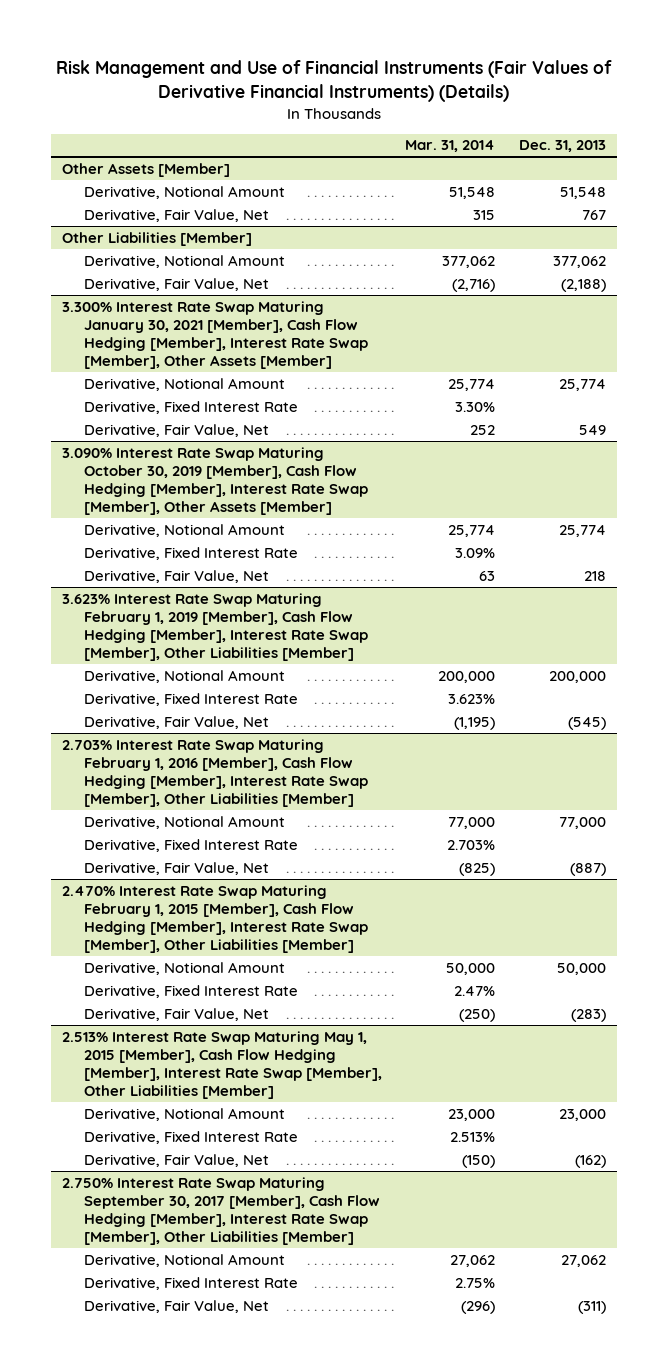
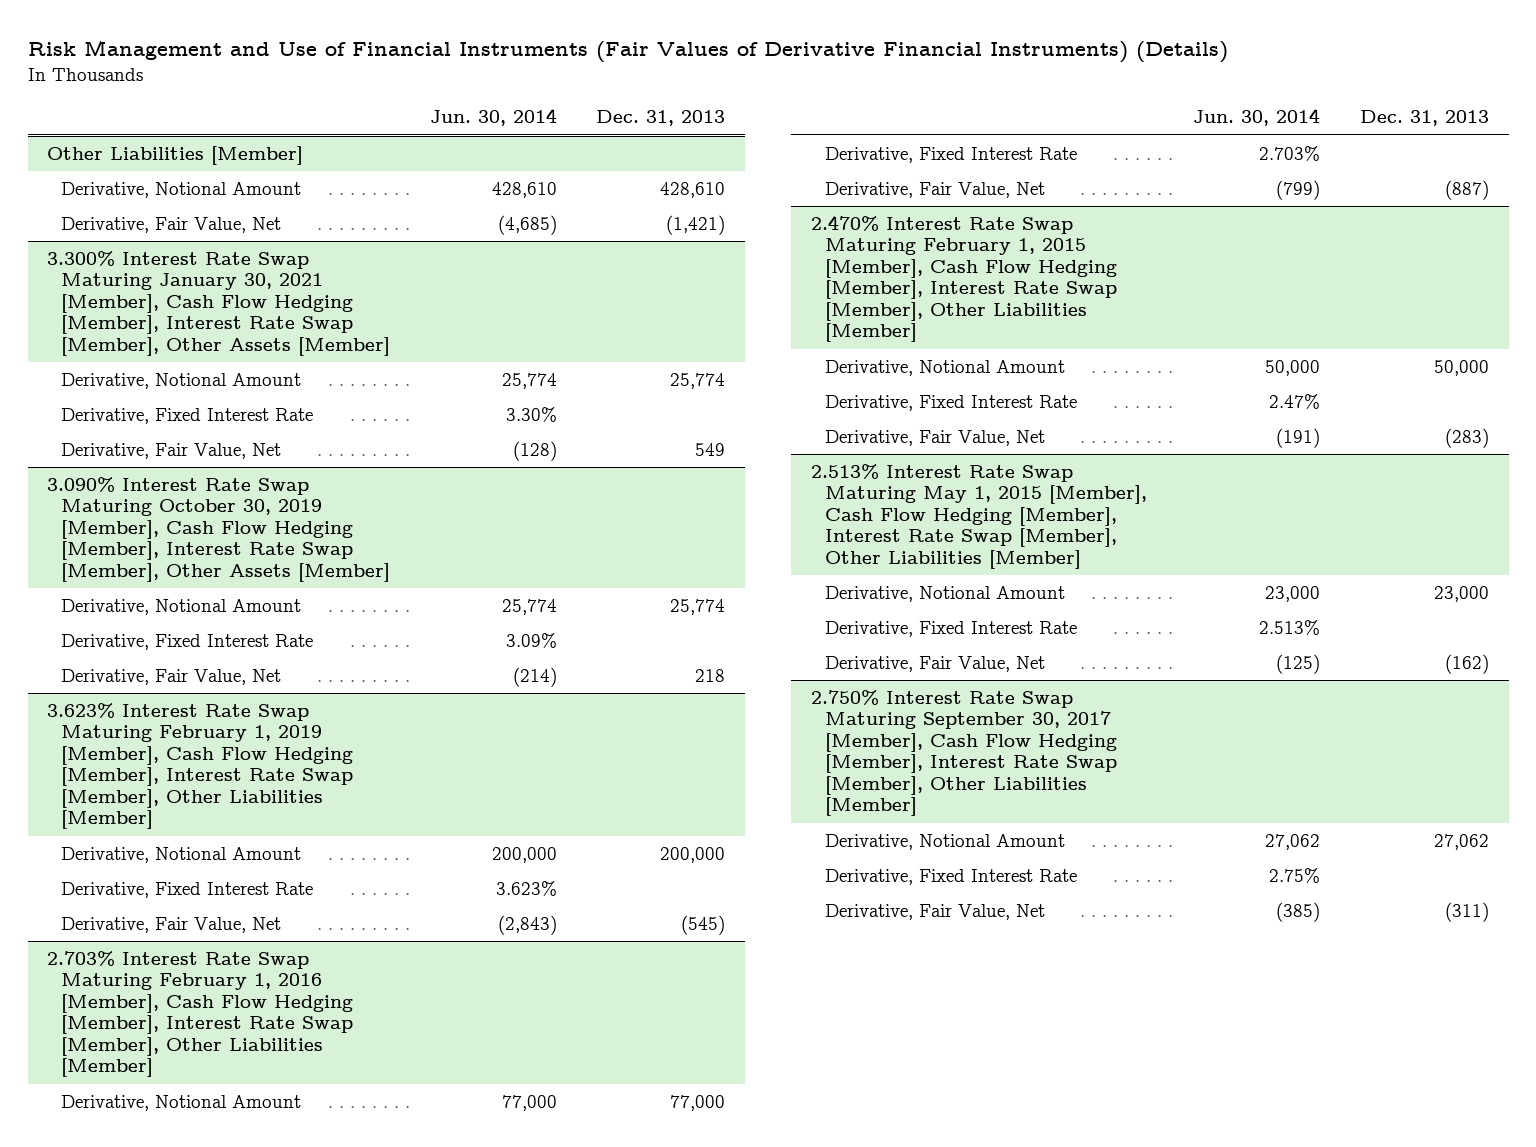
[405,140,496,153] Mar. 31, 2014 -> none
none -> [429,108,557,127] Jun. 30, 2014
[62,162,231,177] Other Assets [Member] -> none
[84,185,286,199] Derivative, Notional Amount -> none
[84,208,270,222] Derivative, Fair Value, Net -> none
[552,255,606,268] 377,062 -> [660,181,726,198] 428,610
[560,278,606,292] (2,188) -> [666,214,726,235] (1,421)

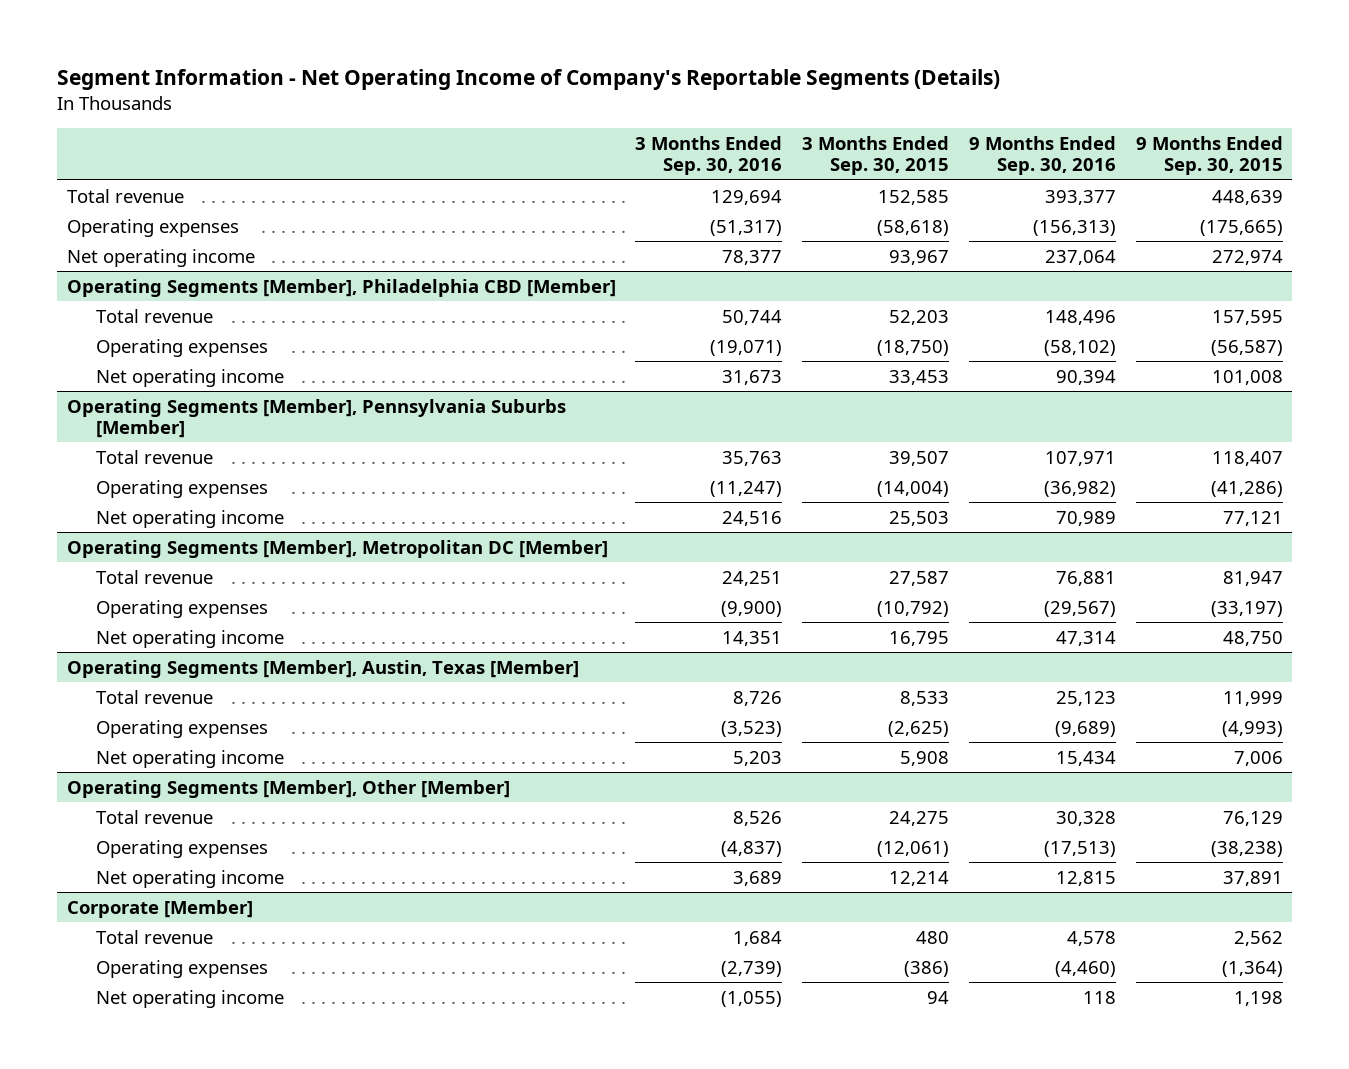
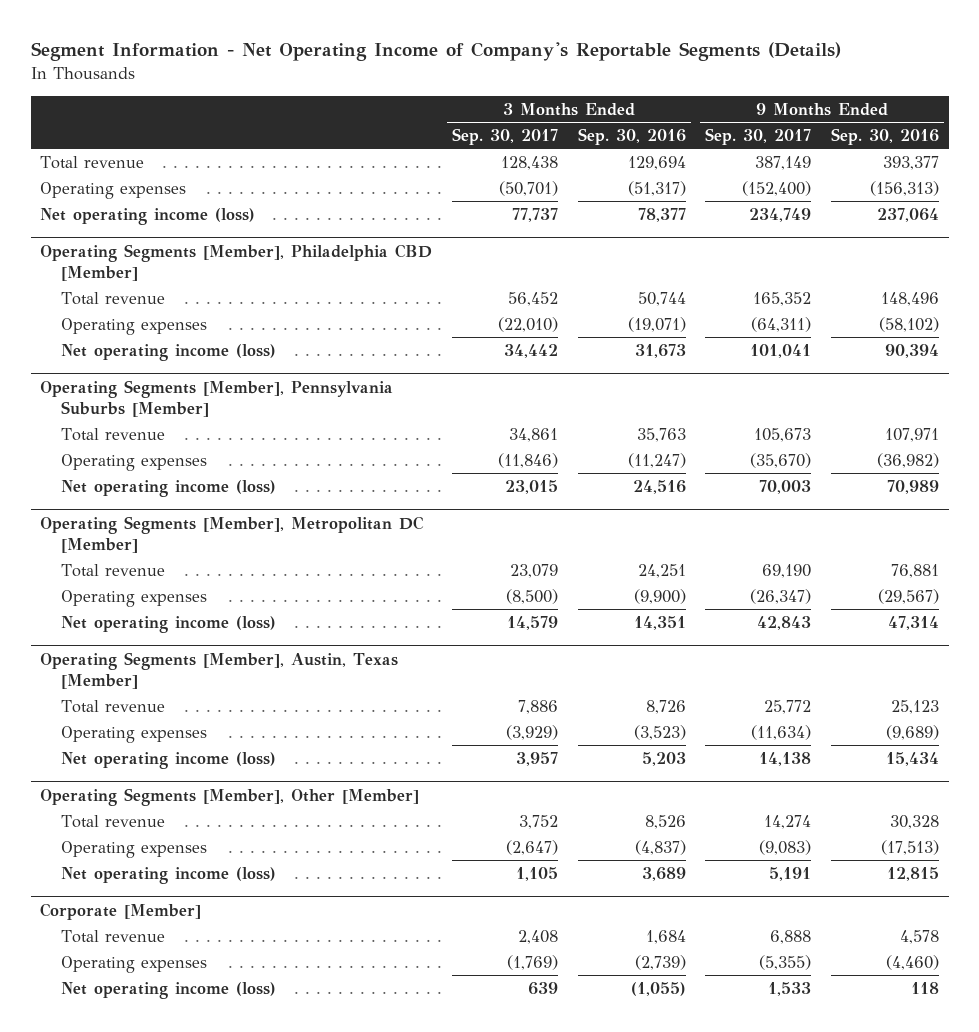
[802,135,950,176] 3 Months Ended Sep. 30, 2015 -> none
[1135,135,1283,176] 9 Months Ended Sep. 30, 2015 -> none
none -> [452,127,559,145] Sep. 30, 2017
none -> [705,127,812,145] Sep. 30, 2017
[66,248,255,267] Net operating income -> [40,207,256,225] Net operating income (loss)
[95,368,284,387] Net operating income -> [61,343,277,361] Net operating income (loss)
[95,509,284,528] Net operating income -> [61,479,277,497] Net operating income (loss)
[95,629,284,648] Net operating income -> [61,615,277,633] Net operating income (loss)
[95,749,284,768] Net operating income -> [61,751,277,769] Net operating income (loss)
[95,869,284,888] Net operating income -> [61,866,277,884] Net operating income (loss)
[95,989,284,1008] Net operating income -> [61,981,277,999] Net operating income (loss)

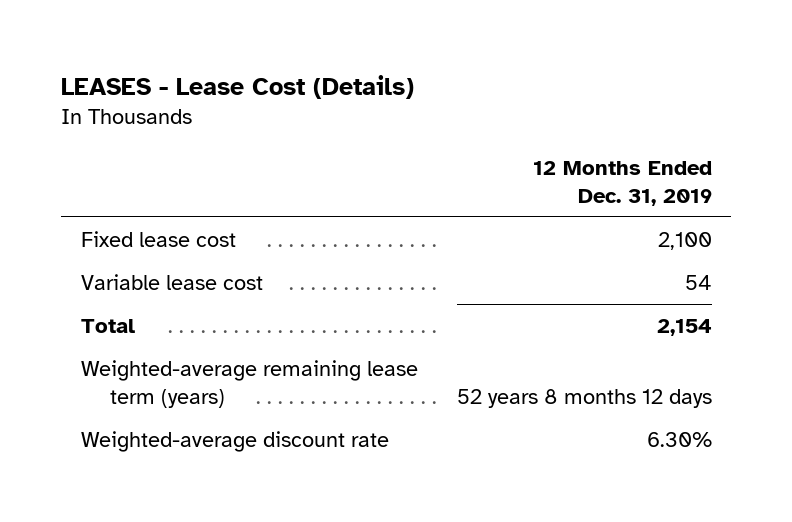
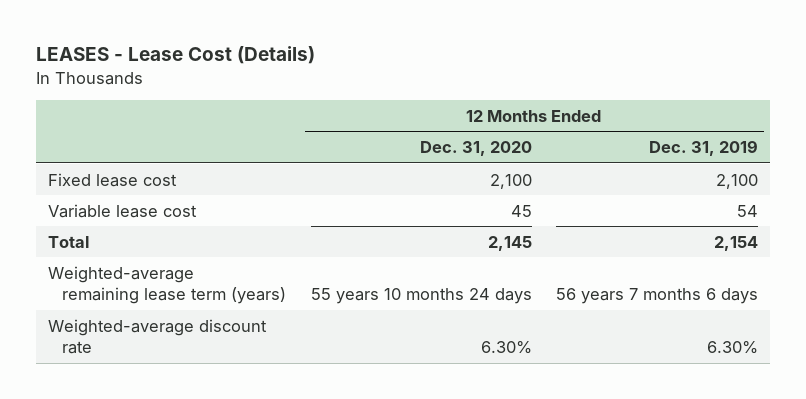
none -> [419,141,532,157] Dec. 31, 2020
[456,388,712,408] 52 years 8 months 12 days -> [556,288,759,305] 56 years 7 months 6 days

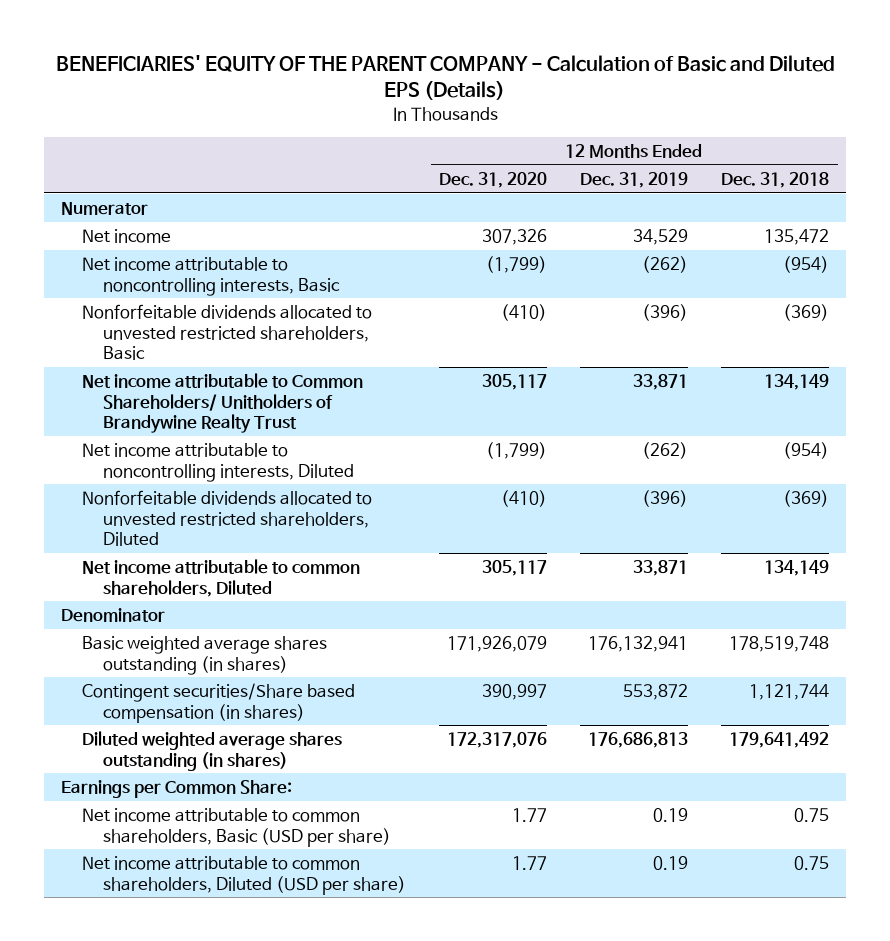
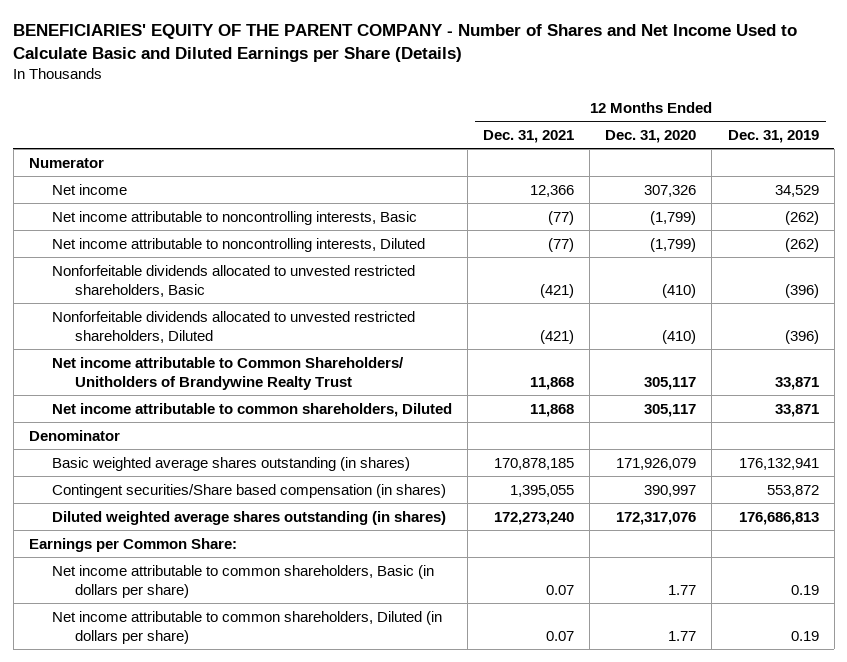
[56,54,836,100] BENEFICIARIES' EQUITY OF THE PARENT COMPANY - Calculation of Basic and Diluted EPS (Details) -> [13,24,798,63] BENEFICIARIES' EQUITY OF THE PARENT COMPANY - Number of Shares and Net Income Used to Calculate Basic and Diluted Earnings per Share (Details)
[721,171,830,188] Dec. 31, 2018 -> none
none -> [483,129,575,143] Dec. 31, 2021
[81,304,372,361] Nonforfeitable dividends allocated to unvested restricted shareholders, Basic -> [51,264,415,297] Nonforfeitable dividends allocated to unvested restricted shareholders, Basic
[81,373,363,434] Net income attributable to Common Shareholders/ Unitholders of Brandywine Realty Trust -> [51,356,404,390] Net income attributable to Common Shareholders/ Unitholders of Brandywine Realty Trust
[81,808,392,847] Net income attributable to common shareholders, Basic (USD per share) -> [51,564,434,598] Net income attributable to common shareholders, Basic (in dollars per share)
[81,856,407,895] Net income attributable to common shareholders, Diluted (USD per share) -> [51,610,442,644] Net income attributable to common shareholders, Diluted (in dollars per share)

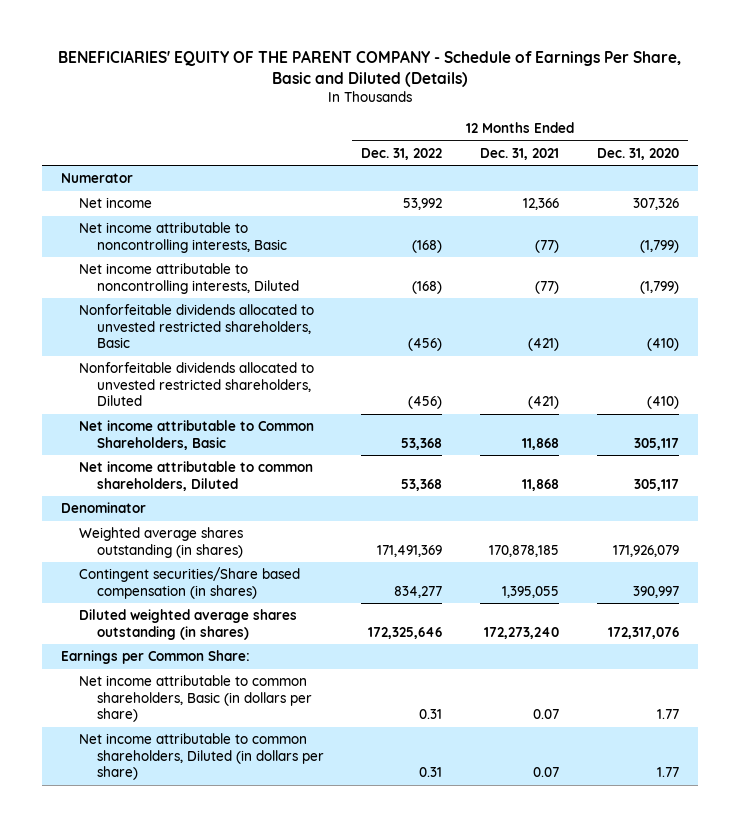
[13,24,798,63] BENEFICIARIES' EQUITY OF THE PARENT COMPANY - Number of Shares and Net Income Used to Calculate Basic and Diluted Earnings per Share (Details) -> [58,50,682,88] BENEFICIARIES' EQUITY OF THE PARENT COMPANY - Schedule of Earnings Per Share, Basic and Diluted (Details)
[727,129,819,143] Dec. 31, 2019 -> none
none -> [361,147,443,160] Dec. 31, 2022
[51,356,404,390] Net income attributable to Common Shareholders/ Unitholders of Brandywine Realty Trust -> [78,420,314,450] Net income attributable to Common Shareholders, Basic
[51,456,410,471] Basic weighted average shares outstanding (in shares) -> [78,527,243,558] Weighted average shares outstanding (in shares)

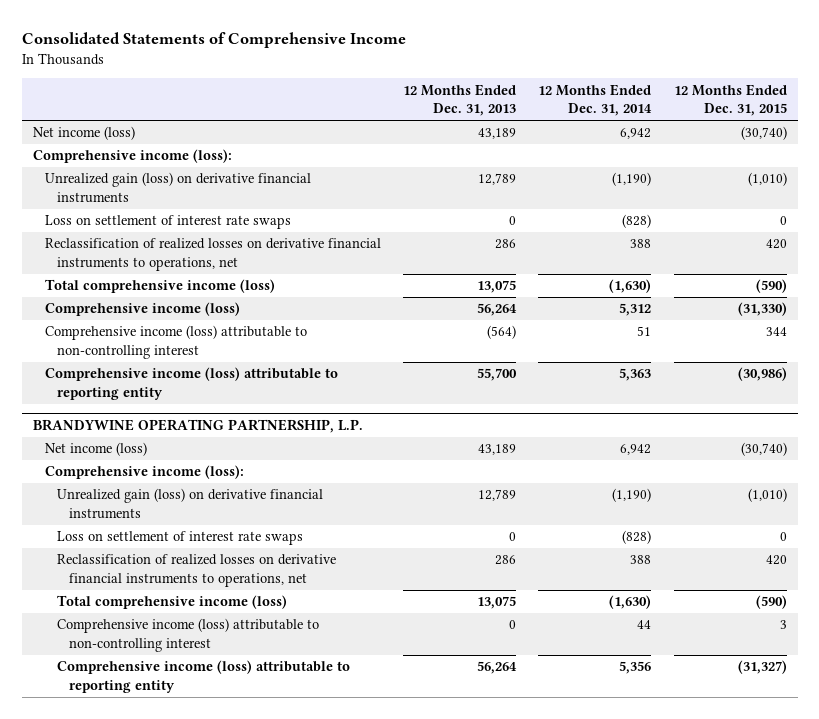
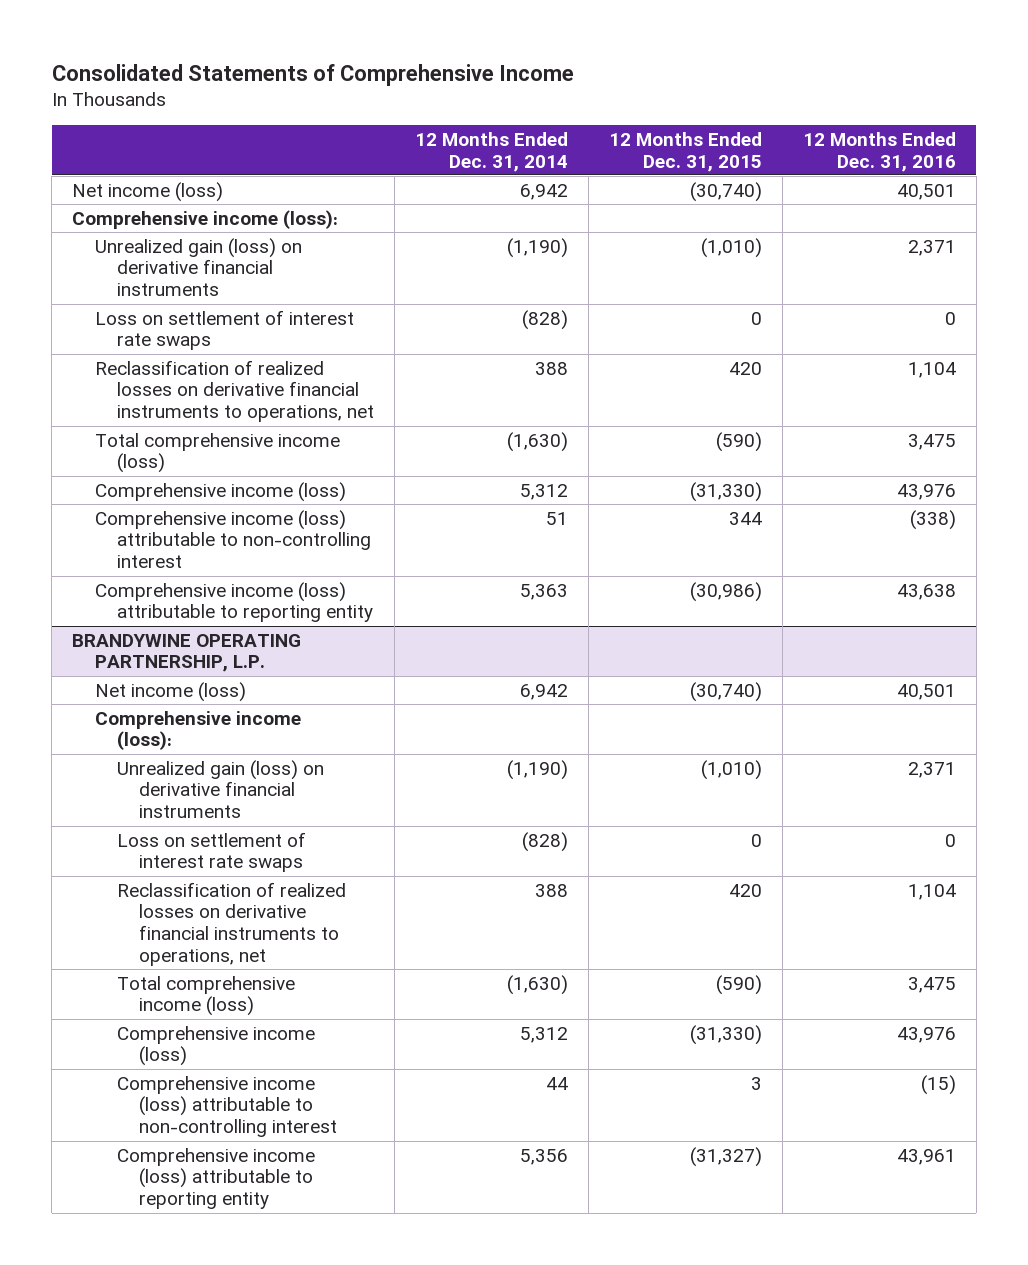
[403,83,517,117] 12 Months Ended Dec. 31, 2013 -> none
none -> [802,131,956,172] 12 Months Ended Dec. 31, 2016
none -> [116,1025,315,1067] Comprehensive income (loss)

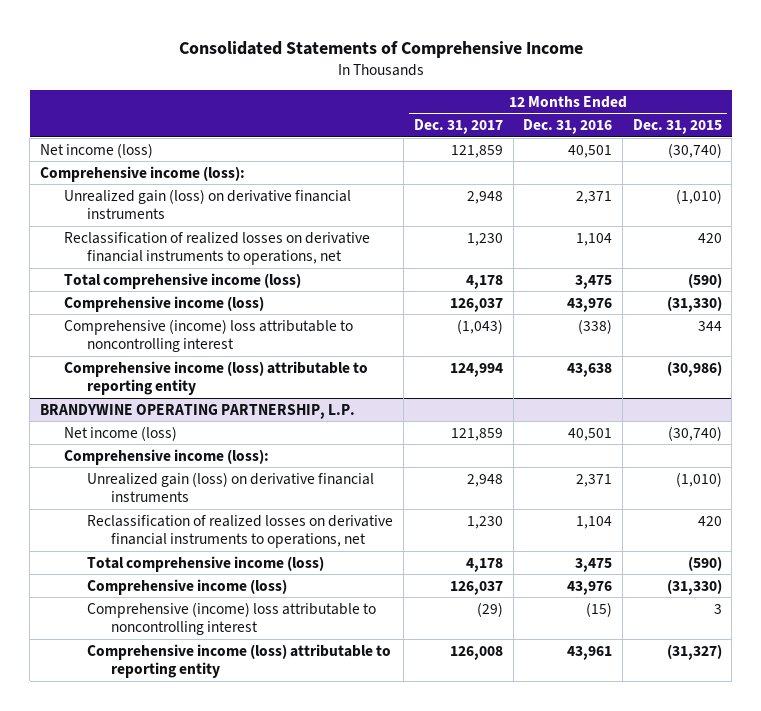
[414,131,568,172] 12 Months Ended Dec. 31, 2014 -> none
none -> [413,119,503,135] Dec. 31, 2017
[94,309,354,351] Loss on settlement of interest rate swaps -> none
[94,509,371,569] Comprehensive income (loss) attributable to non-controlling interest -> [63,318,353,353] Comprehensive (income) loss attributable to noncontrolling interest
[116,831,306,873] Loss on settlement of interest rate swaps -> none
[116,1075,338,1138] Comprehensive income (loss) attributable to non-controlling interest -> [87,601,377,636] Comprehensive (income) loss attributable to noncontrolling interest

